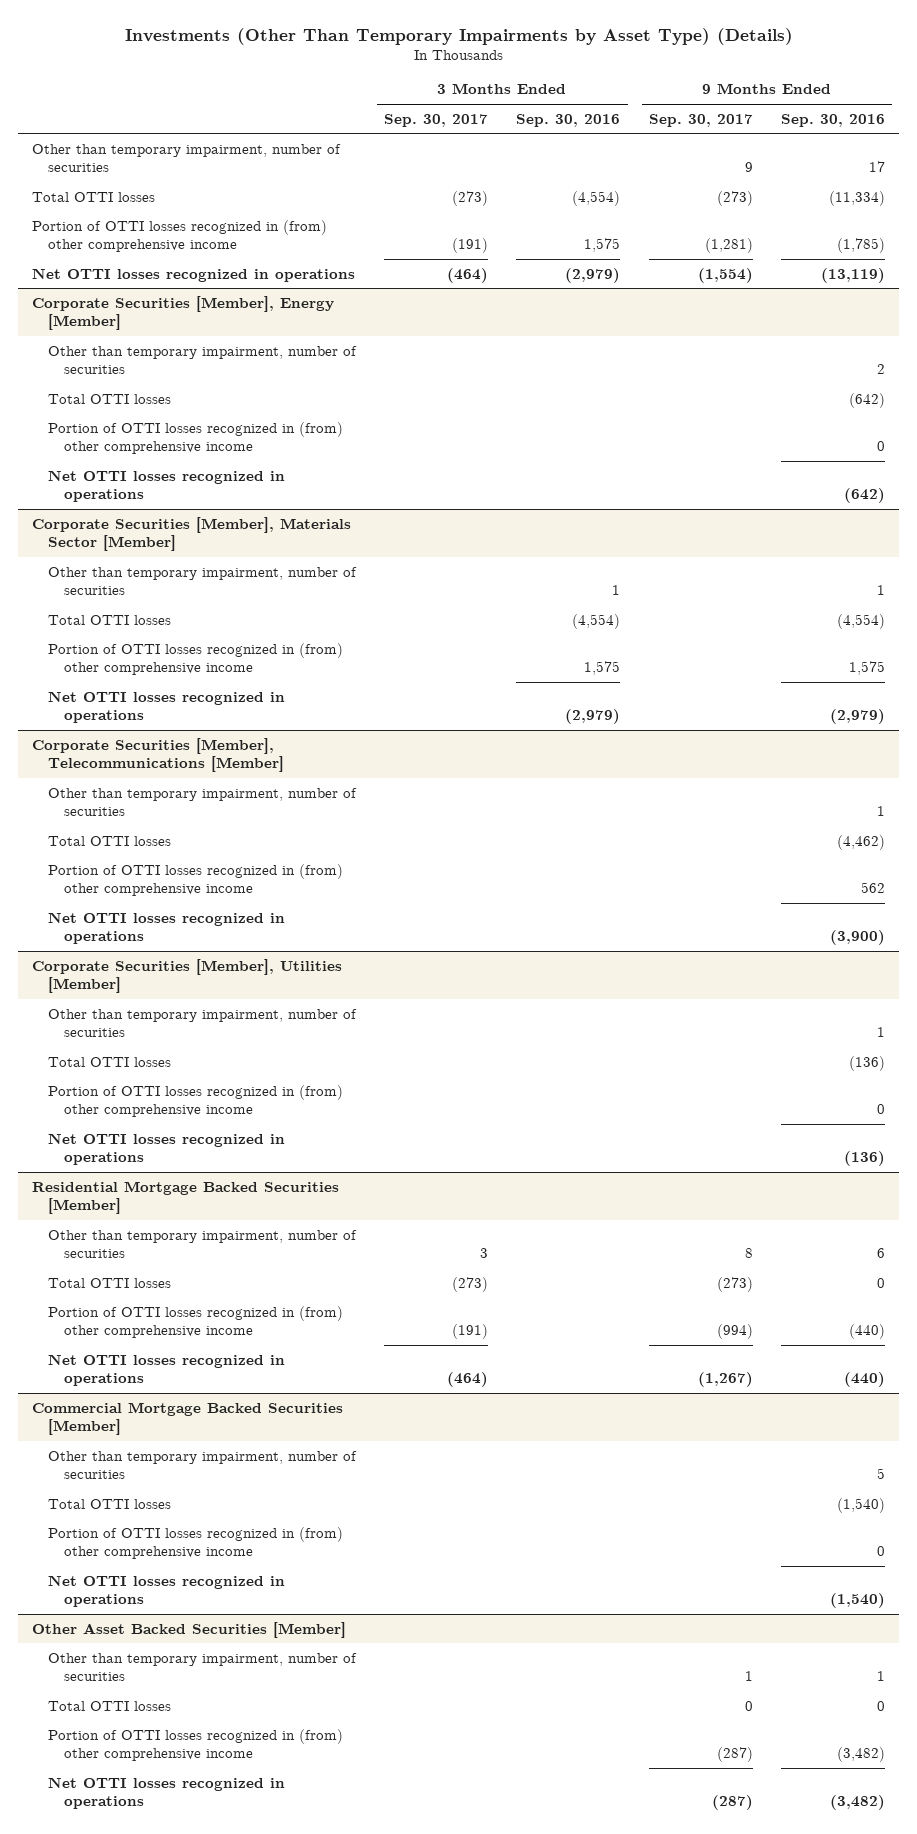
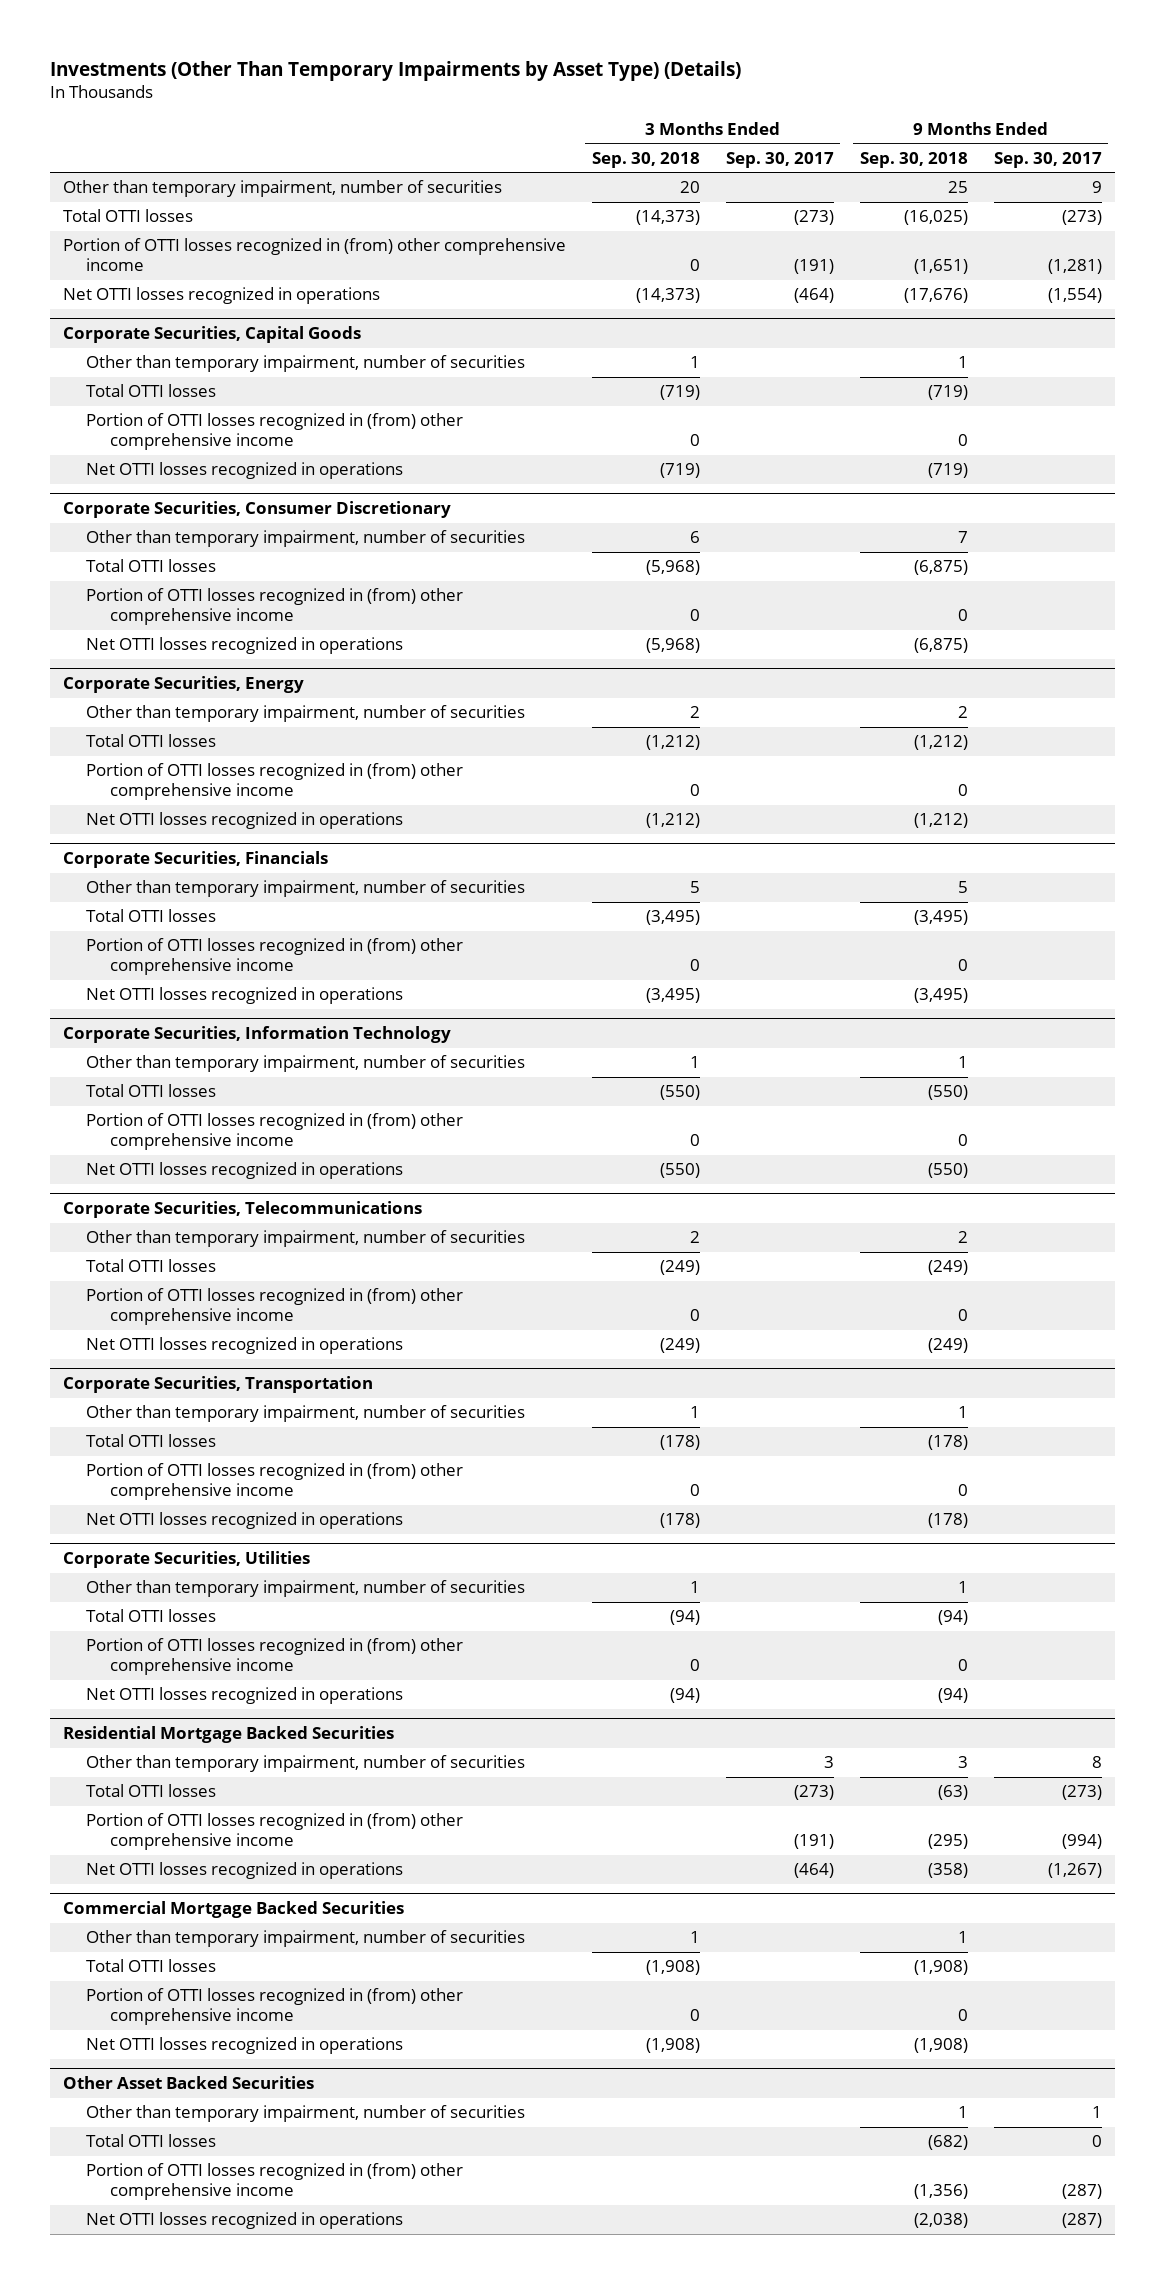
[516,113,621,127] Sep. 30, 2016 -> none
[780,113,885,127] Sep. 30, 2016 -> none
none -> [591,151,700,168] Sep. 30, 2018
none -> [859,151,968,168] Sep. 30, 2018
none -> [63,326,362,344] Corporate Securities, Capital Goods
none -> [86,355,526,373] Other than temporary impairment, number of securities
none -> [86,384,217,398] Total OTTI losses
none -> [86,413,464,451] Portion of OTTI losses recognized in (from) other comprehensive income
none -> [86,462,404,480] Net OTTI losses recognized in operations
none -> [63,501,452,519] Corporate Securities, Consumer Discretionary
none -> [86,530,526,548] Other than temporary impairment, number of securities
none -> [86,559,217,573] Total OTTI losses
none -> [86,588,464,626] Portion of OTTI losses recognized in (from) other comprehensive income
none -> [86,637,404,655] Net OTTI losses recognized in operations
[32,295,335,331] Corporate Securities [Member], Energy [Member] -> [63,676,305,694] Corporate Securities, Energy
[32,516,352,552] Corporate Securities [Member], Materials Sector [Member] -> none
[47,566,357,596] Other than temporary impairment, number of securities -> none
[47,614,171,625] Total OTTI losses -> none
[47,642,343,676] Portion of OTTI losses recognized in (from) other comprehensive income -> none
[47,690,285,724] Net OTTI losses recognized in operations -> none
none -> [63,851,329,869] Corporate Securities, Financials
none -> [86,880,526,898] Other than temporary impairment, number of securities
none -> [86,909,217,923] Total OTTI losses
none -> [86,938,464,976] Portion of OTTI losses recognized in (from) other comprehensive income
none -> [86,987,404,1005] Net OTTI losses recognized in operations
none -> [63,1026,452,1044] Corporate Securities, Information Technology
none -> [86,1055,526,1073] Other than temporary impairment, number of securities
none -> [86,1084,217,1098] Total OTTI losses
none -> [86,1113,464,1151] Portion of OTTI losses recognized in (from) other comprehensive income
none -> [86,1162,404,1180] Net OTTI losses recognized in operations
[32,737,284,773] Corporate Securities [Member], Telecommunications [Member] -> [63,1201,423,1219] Corporate Securities, Telecommunications
none -> [63,1376,374,1394] Corporate Securities, Transportation
none -> [86,1405,526,1423] Other than temporary impairment, number of securities
none -> [86,1434,217,1448] Total OTTI losses
none -> [86,1463,464,1501] Portion of OTTI losses recognized in (from) other comprehensive income
none -> [86,1512,404,1530] Net OTTI losses recognized in operations
[32,958,343,994] Corporate Securities [Member], Utilities [Member] -> [63,1551,311,1569] Corporate Securities, Utilities
[32,1180,340,1215] Residential Mortgage Backed Securities [Member] -> [63,1726,395,1744] Residential Mortgage Backed Securities
[32,1401,344,1436] Commercial Mortgage Backed Securities [Member] -> [63,1901,405,1919] Commercial Mortgage Backed Securities
[32,1621,347,1638] Other Asset Backed Securities [Member] -> [63,2076,315,2090] Other Asset Backed Securities

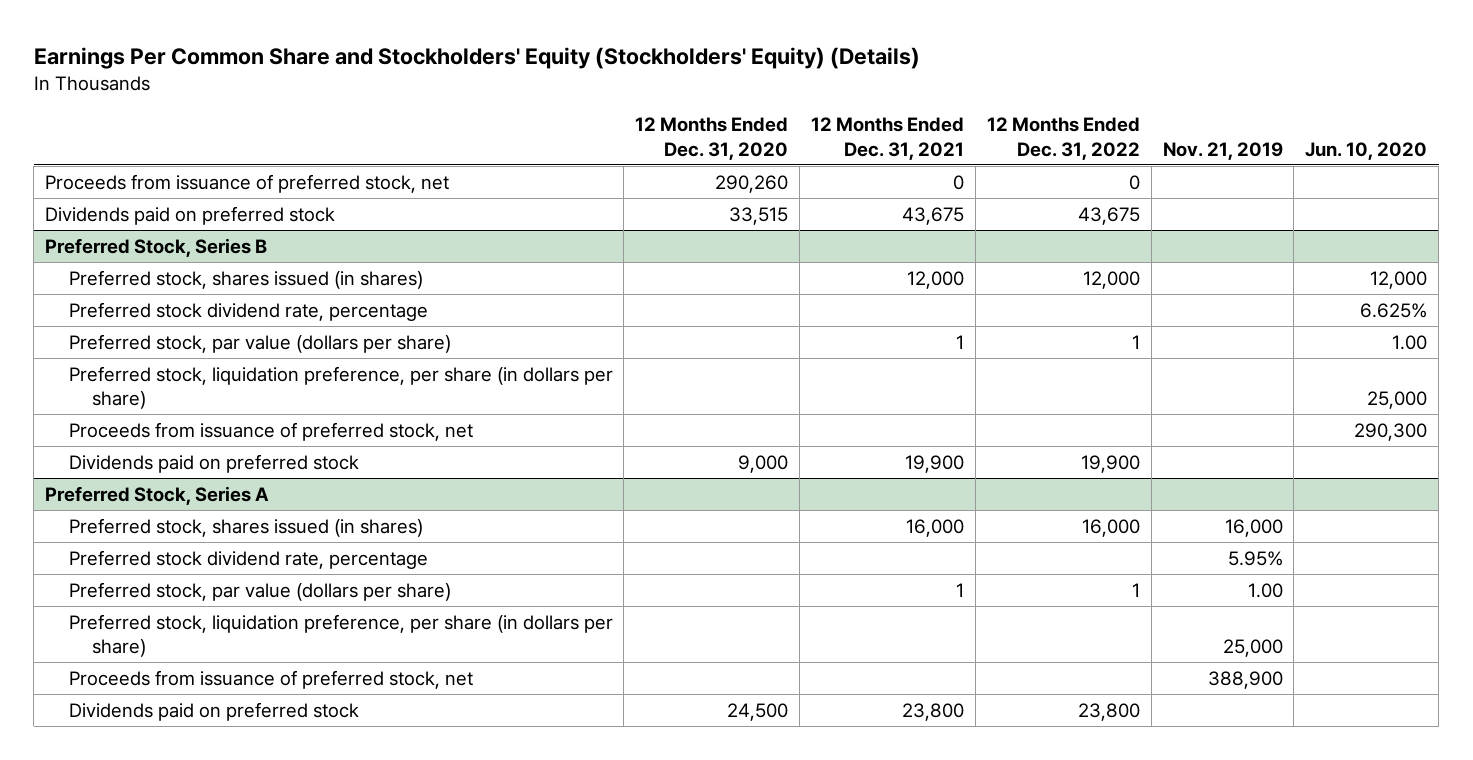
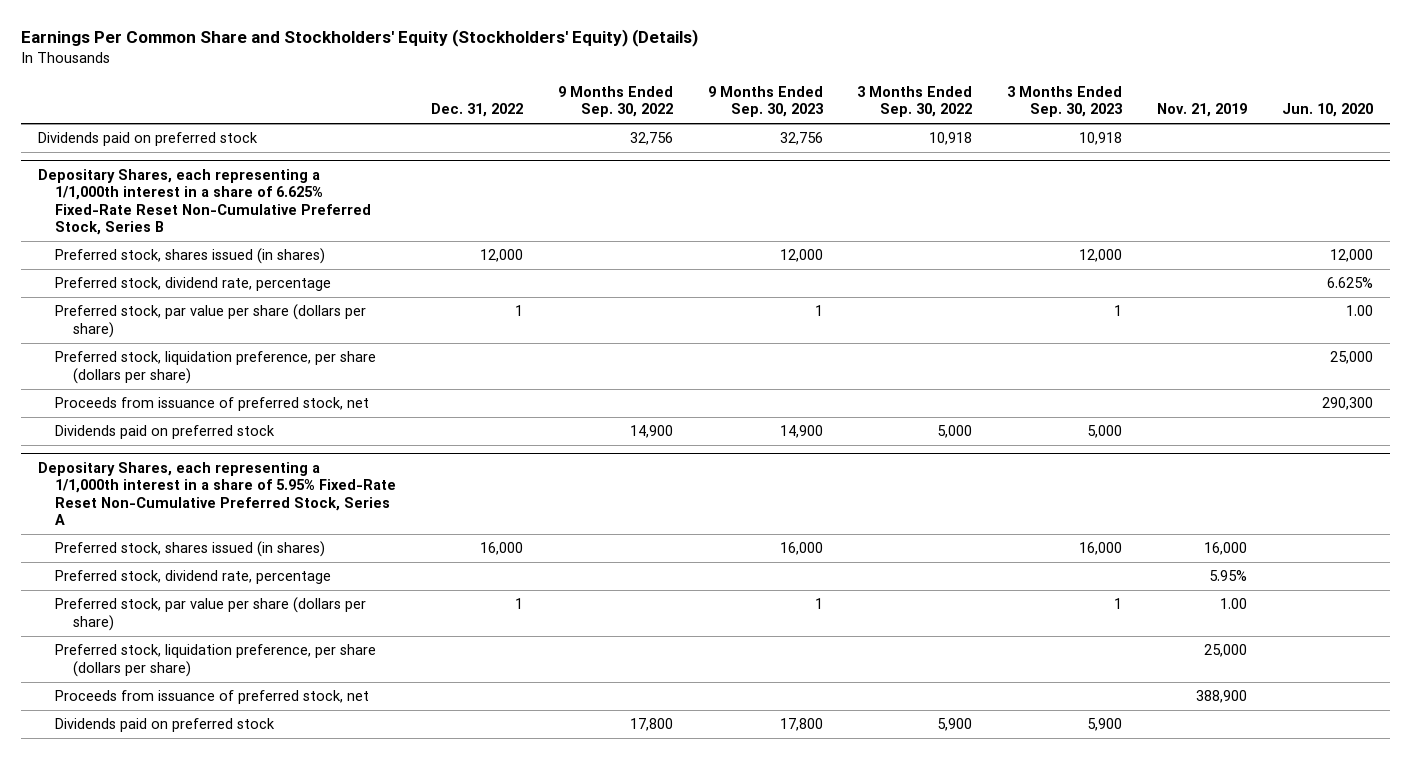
[635,117,789,160] 12 Months Ended Dec. 31, 2020 -> none
[811,117,965,160] 12 Months Ended Dec. 31, 2021 -> none
[986,117,1140,160] 12 Months Ended Dec. 31, 2022 -> none
none -> [431,103,524,118] Dec. 31, 2022
none -> [557,86,673,118] 9 Months Ended Sep. 30, 2022
none -> [707,86,823,118] 9 Months Ended Sep. 30, 2023
none -> [857,86,973,118] 3 Months Ended Sep. 30, 2022
none -> [1007,86,1123,118] 3 Months Ended Sep. 30, 2023
[45,173,450,193] Proceeds from issuance of preferred stock, net -> none
[45,237,268,257] Preferred Stock, Series B -> [37,169,372,235] Depositary Shares, each representing a 1/1,000th interest in a share of 6.625% Fixed-Rate Reset Non-Cumulative Preferred Stock, Series B
[68,301,428,321] Preferred stock dividend rate, percentage -> [55,277,332,292] Preferred stock, dividend rate, percentage
[68,333,451,353] Preferred stock, par value (dollars per share) -> [55,304,367,338] Preferred stock, par value per share (dollars per share)
[68,365,613,409] Preferred stock, liquidation preference, per share (in dollars per share) -> [55,351,377,384] Preferred stock, liquidation preference, per share (dollars per share)
[45,485,270,505] Preferred Stock, Series A -> [37,462,397,525] Depositary Shares, each representing a 1/1,000th interest in a share of 5.95% Fixed-Rate Reset Non-Cumulative Preferred Stock, Series A
[68,549,428,569] Preferred stock dividend rate, percentage -> [55,570,332,585] Preferred stock, dividend rate, percentage
[68,581,451,601] Preferred stock, par value (dollars per share) -> [55,597,367,631] Preferred stock, par value per share (dollars per share)
[68,613,613,657] Preferred stock, liquidation preference, per share (in dollars per share) -> [55,644,377,677] Preferred stock, liquidation preference, per share (dollars per share)

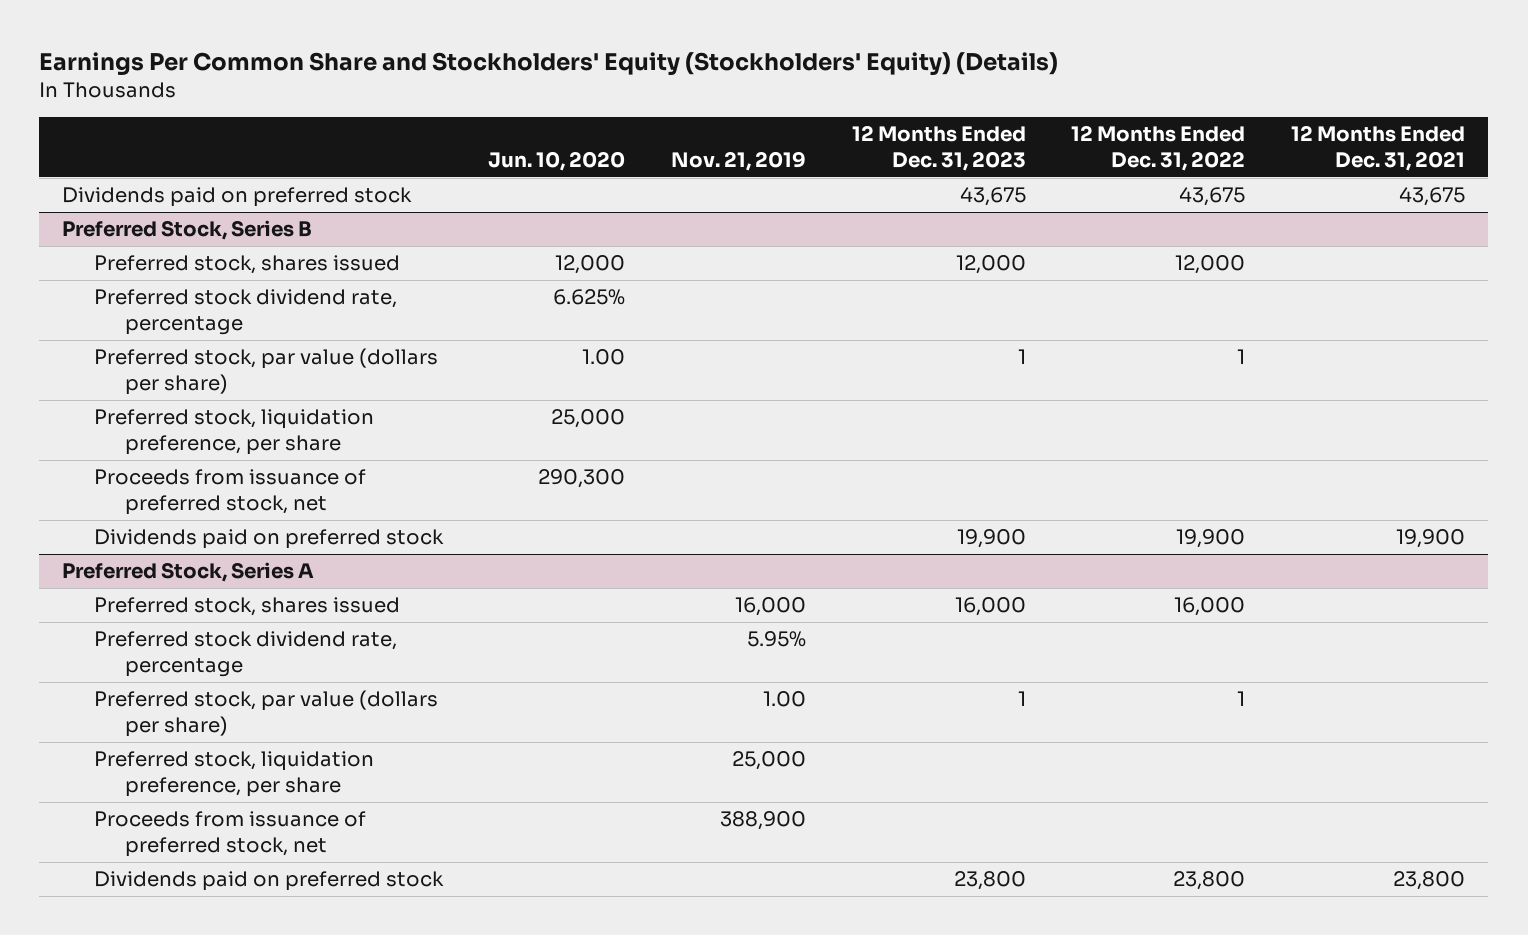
[431,103,524,118] Dec. 31, 2022 -> none
[557,86,673,118] 9 Months Ended Sep. 30, 2022 -> none
[707,86,823,118] 9 Months Ended Sep. 30, 2023 -> none
[857,86,973,118] 3 Months Ended Sep. 30, 2022 -> none
[1007,86,1123,118] 3 Months Ended Sep. 30, 2023 -> none
none -> [851,125,1026,172] 12 Months Ended Dec. 31, 2023
none -> [1071,125,1246,172] 12 Months Ended Dec. 31, 2022
none -> [1291,125,1466,172] 12 Months Ended Dec. 31, 2021
[37,169,372,235] Depositary Shares, each representing a 1/1,000th interest in a share of 6.625% Fixed-Rate Reset Non-Cumulative Preferred Stock, Series B -> [62,220,313,241] Preferred Stock, Series B
[55,248,326,265] Preferred stock, shares issued (in shares) -> [93,255,400,275] Preferred stock, shares issued
[55,277,332,292] Preferred stock, dividend rate, percentage -> [93,289,397,335] Preferred stock dividend rate, percentage
[55,304,367,338] Preferred stock, par value per share (dollars per share) -> [93,348,438,395] Preferred stock, par value (dollars per share)
[55,351,377,384] Preferred stock, liquidation preference, per share (dollars per share) -> [93,409,374,455] Preferred stock, liquidation preference, per share
[37,462,397,525] Depositary Shares, each representing a 1/1,000th interest in a share of 5.95% Fixed-Rate Reset Non-Cumulative Preferred Stock, Series A -> [62,562,315,583] Preferred Stock, Series A
[55,541,326,558] Preferred stock, shares issued (in shares) -> [93,597,400,617] Preferred stock, shares issued
[55,570,332,585] Preferred stock, dividend rate, percentage -> [93,631,397,677] Preferred stock dividend rate, percentage
[55,597,367,631] Preferred stock, par value per share (dollars per share) -> [93,690,438,737] Preferred stock, par value (dollars per share)
[55,644,377,677] Preferred stock, liquidation preference, per share (dollars per share) -> [93,751,374,797] Preferred stock, liquidation preference, per share

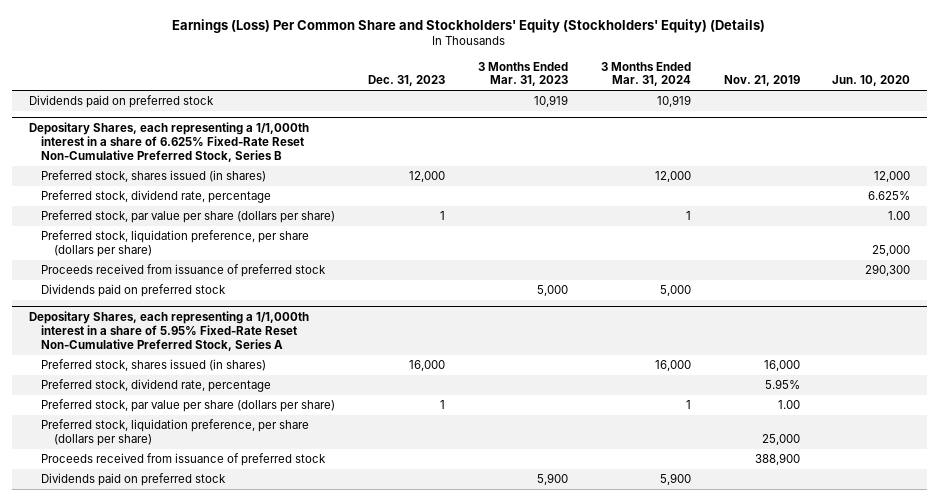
[39,52,1059,77] Earnings Per Common Share and Stockholders' Equity (Stockholders' Equity) (Details) -> [172,18,766,33] Earnings (Loss) Per Common Share and Stockholders' Equity (Stockholders' Equity) (Details)
[851,125,1026,172] 12 Months Ended Dec. 31, 2023 -> none
[1071,125,1246,172] 12 Months Ended Dec. 31, 2022 -> none
[1291,125,1466,172] 12 Months Ended Dec. 31, 2021 -> none
none -> [367,75,445,87] Dec. 31, 2023
none -> [477,61,568,87] 3 Months Ended Mar. 31, 2023
none -> [600,61,691,87] 3 Months Ended Mar. 31, 2024
[62,220,313,241] Preferred Stock, Series B -> [28,122,309,162] Depositary Shares, each representing a 1/1,000th interest in a share of 6.625% Fixed-Rate Reset Non-Cumulative Preferred Stock, Series B
[93,255,400,275] Preferred stock, shares issued -> [41,170,267,183] Preferred stock, shares issued (in shares)
[93,289,397,335] Preferred stock dividend rate, percentage -> [41,190,272,204] Preferred stock, dividend rate, percentage
[93,348,438,395] Preferred stock, par value (dollars per share) -> [41,210,336,224] Preferred stock, par value per share (dollars per share)
[93,409,374,455] Preferred stock, liquidation preference, per share -> [41,230,310,258] Preferred stock, liquidation preference, per share (dollars per share)
[93,469,366,515] Proceeds from issuance of preferred stock, net -> [41,264,327,278] Proceeds received from issuance of preferred stock
[62,562,315,583] Preferred Stock, Series A -> [28,311,309,351] Depositary Shares, each representing a 1/1,000th interest in a share of 5.95% Fixed-Rate Reset Non-Cumulative Preferred Stock, Series A
[93,597,400,617] Preferred stock, shares issued -> [41,359,267,372] Preferred stock, shares issued (in shares)
[93,631,397,677] Preferred stock dividend rate, percentage -> [41,379,272,393] Preferred stock, dividend rate, percentage
[93,690,438,737] Preferred stock, par value (dollars per share) -> [41,399,336,413] Preferred stock, par value per share (dollars per share)
[93,751,374,797] Preferred stock, liquidation preference, per share -> [41,419,310,447] Preferred stock, liquidation preference, per share (dollars per share)
[93,811,366,857] Proceeds from issuance of preferred stock, net -> [41,453,327,467] Proceeds received from issuance of preferred stock

